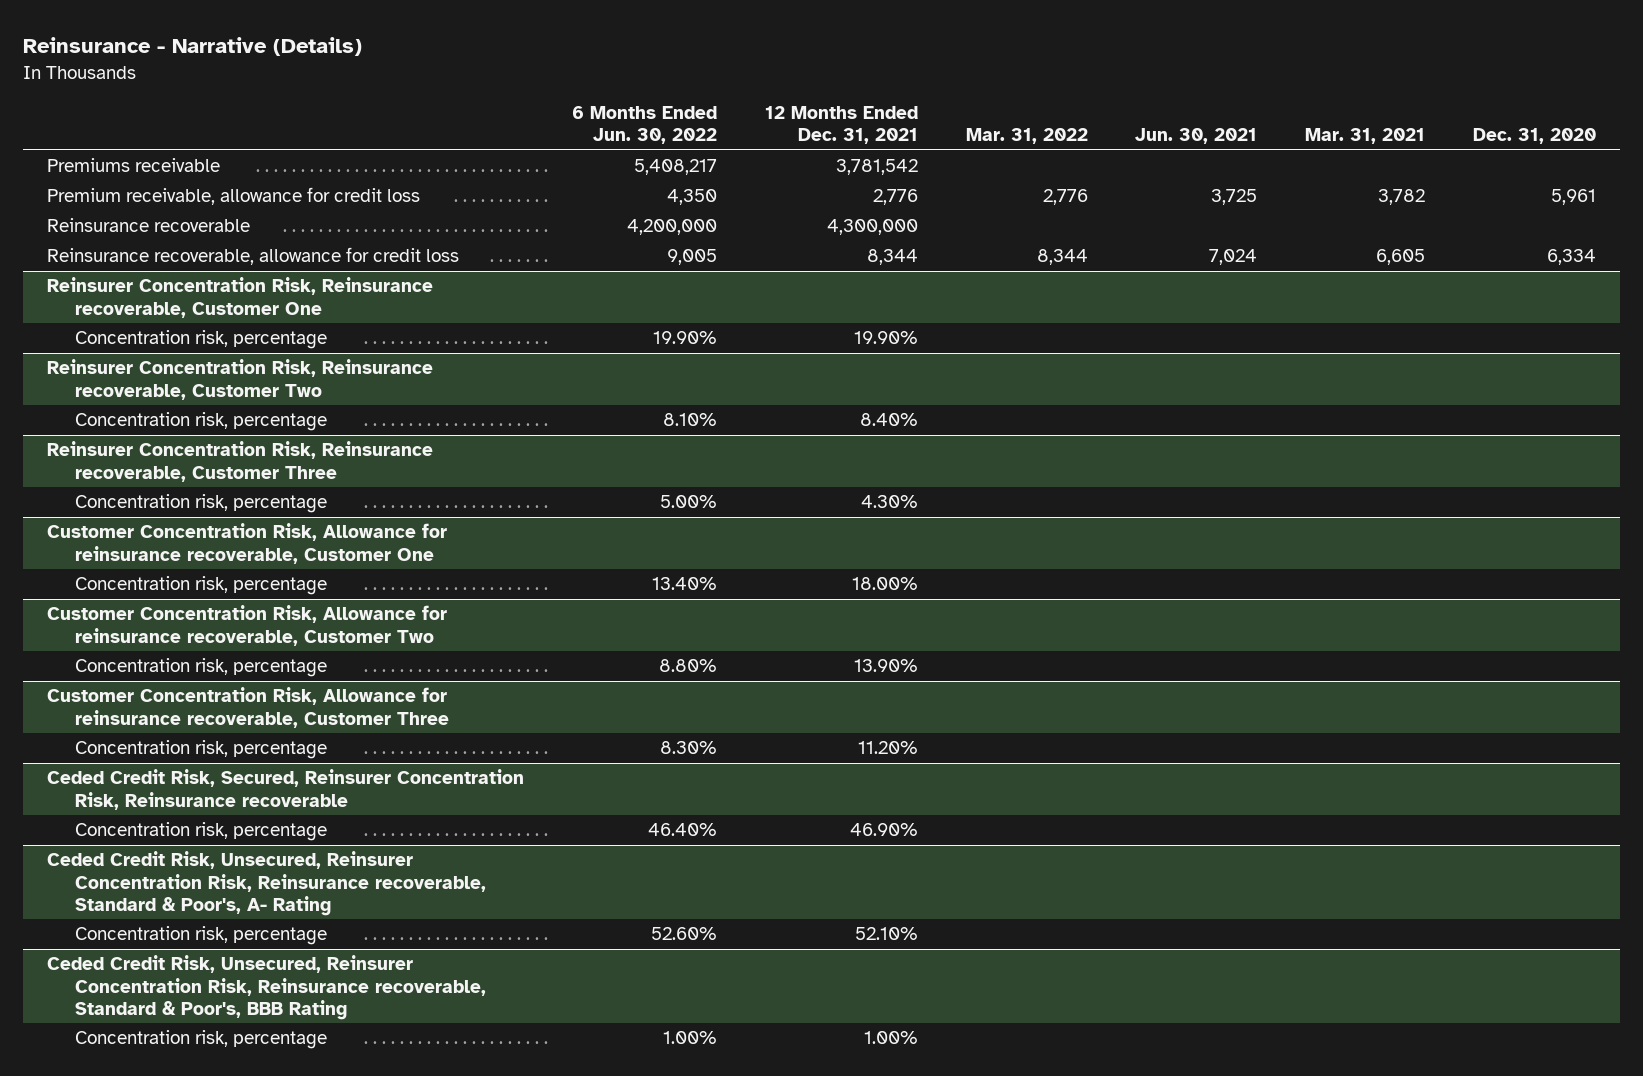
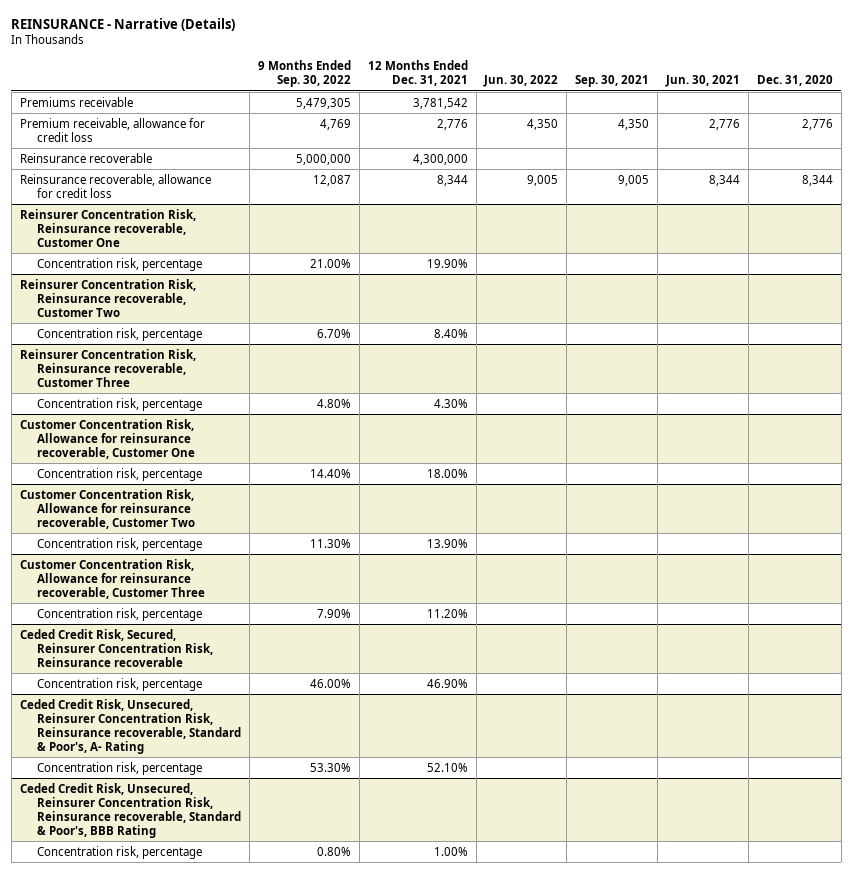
[23,36,363,56] Reinsurance - Narrative (Details) -> [11,18,236,32] REINSURANCE - Narrative (Details)
[572,106,718,145] 6 Months Ended Jun. 30, 2022 -> none
[965,128,1088,145] Mar. 31, 2022 -> none
[1305,128,1426,145] Mar. 31, 2021 -> none
none -> [257,60,351,88] 9 Months Ended Sep. 30, 2022
none -> [483,75,559,88] Jun. 30, 2022
none -> [575,75,650,88] Sep. 30, 2021
[1211,189,1258,206] 3,725 -> [708,118,740,130] 2,776
[1550,189,1596,206] 5,961 -> [801,118,833,130] 2,776
[1209,249,1258,266] 7,024 -> [708,174,740,186] 8,344
[1546,249,1596,266] 6,334 -> [801,174,833,186] 8,344

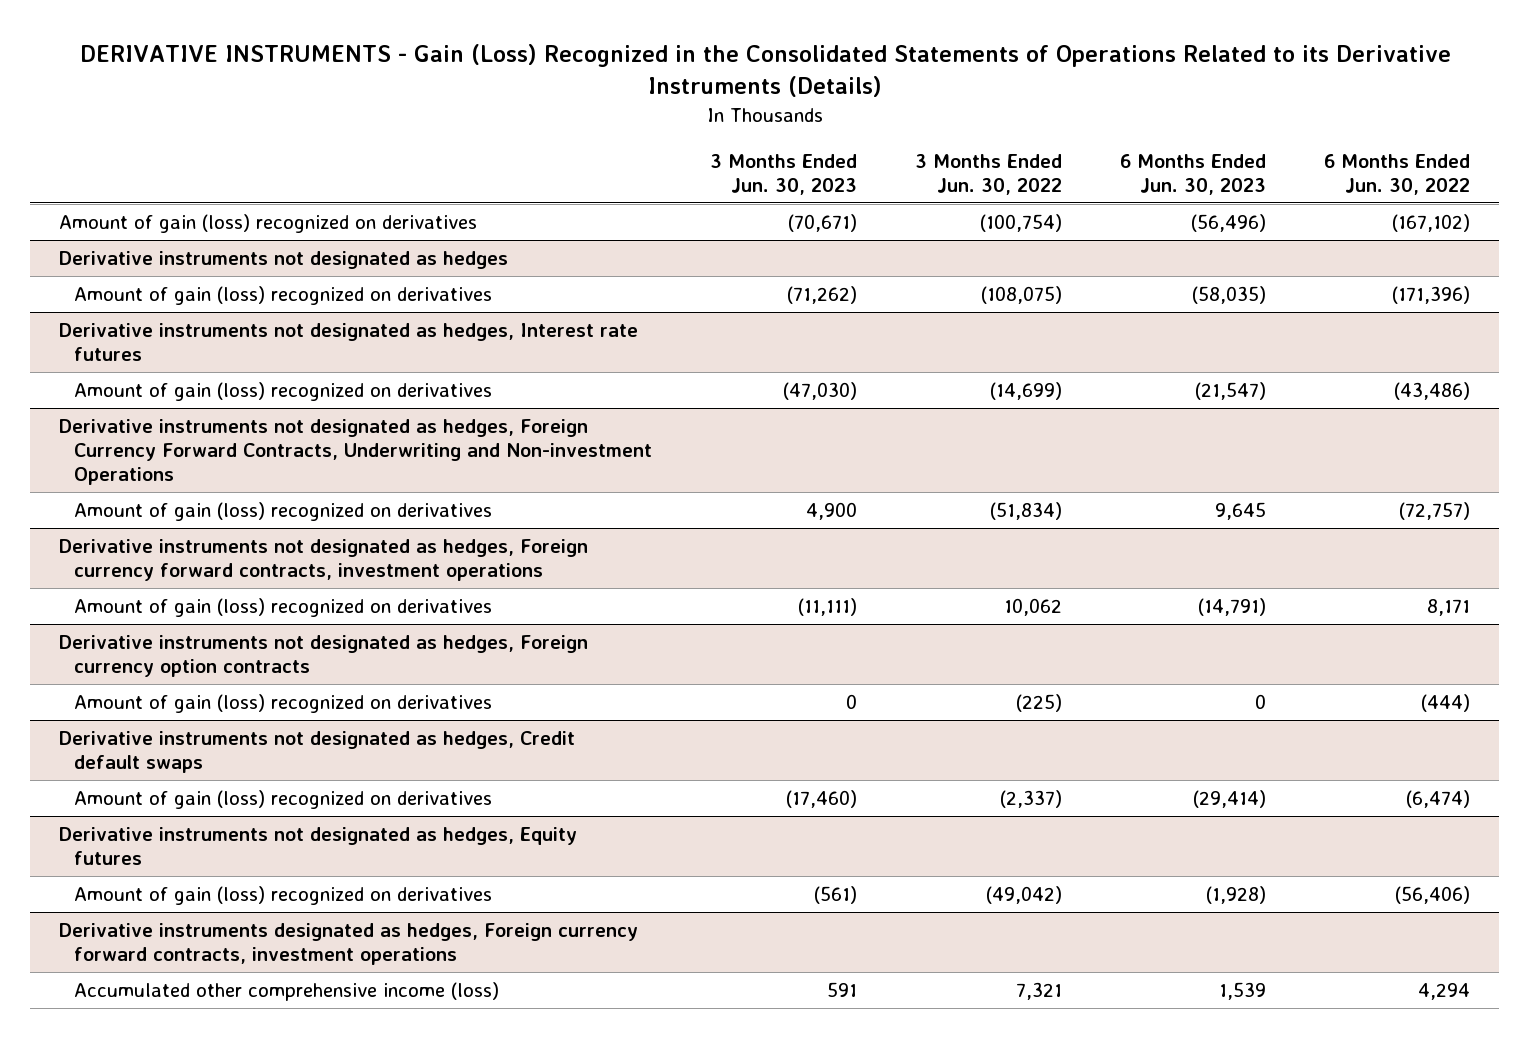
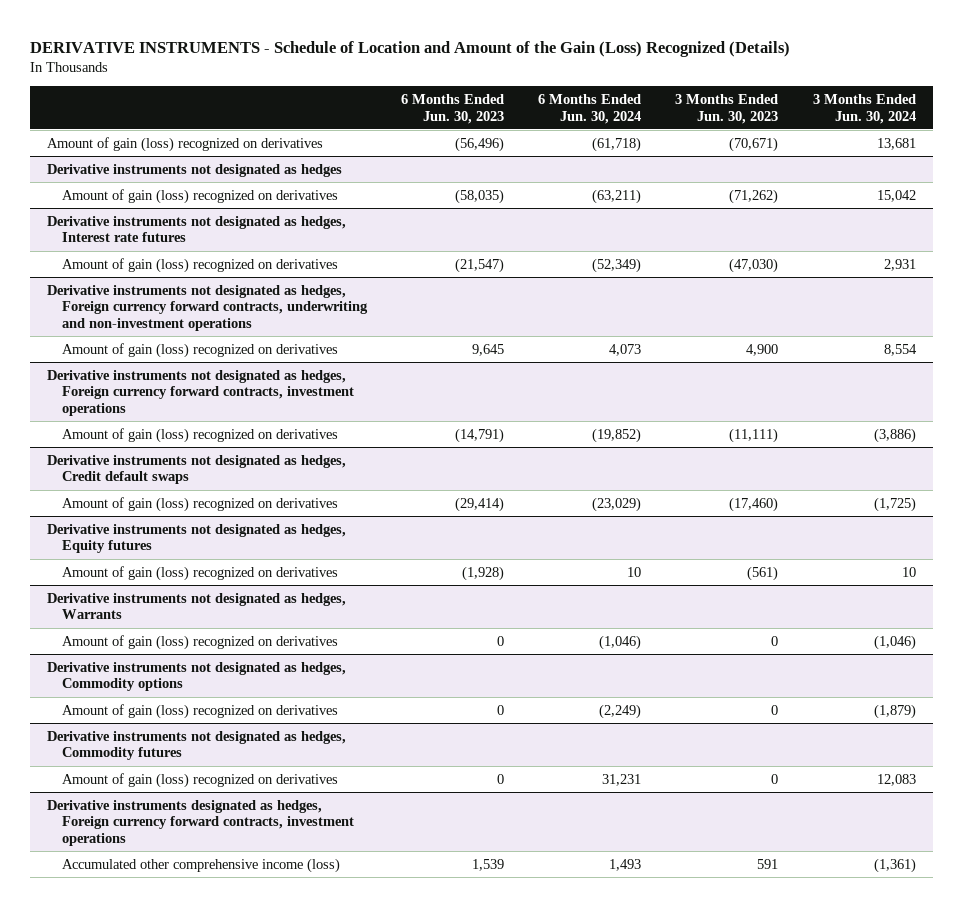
[79,43,1451,98] DERIVATIVE INSTRUMENTS - Gain (Loss) Recognized in the Consolidated Statements of Operations Related to its Derivative Instruments (Details) -> [30,40,791,57] DERIVATIVE INSTRUMENTS - Schedule of Location and Amount of the Gain (Loss) Recognized (Details)
[914,153,1062,195] 3 Months Ended Jun. 30, 2022 -> none
[1324,153,1471,195] 6 Months Ended Jun. 30, 2022 -> none
none -> [538,93,642,124] 6 Months Ended Jun. 30, 2024
none -> [812,93,916,124] 3 Months Ended Jun. 30, 2024
[58,419,652,486] Derivative instruments not designated as hedges, Foreign Currency Forward Contracts, Underwriting and Non-investment Operations -> [47,284,368,332] Derivative instruments not designated as hedges, Foreign currency forward contracts, underwriting and non-investment operations
[58,635,588,678] Derivative instruments not designated as hedges, Foreign currency option contracts -> none
[73,694,492,714] Amount of gain (loss) recognized on derivatives -> none
none -> [47,592,347,620] Derivative instruments not designated as hedges, Warrants
none -> [61,634,338,650] Amount of gain (loss) recognized on derivatives
none -> [47,661,347,692] Derivative instruments not designated as hedges, Commodity options
none -> [61,703,338,719] Amount of gain (loss) recognized on derivatives
none -> [47,730,347,761] Derivative instruments not designated as hedges, Commodity futures
none -> [61,772,338,788] Amount of gain (loss) recognized on derivatives

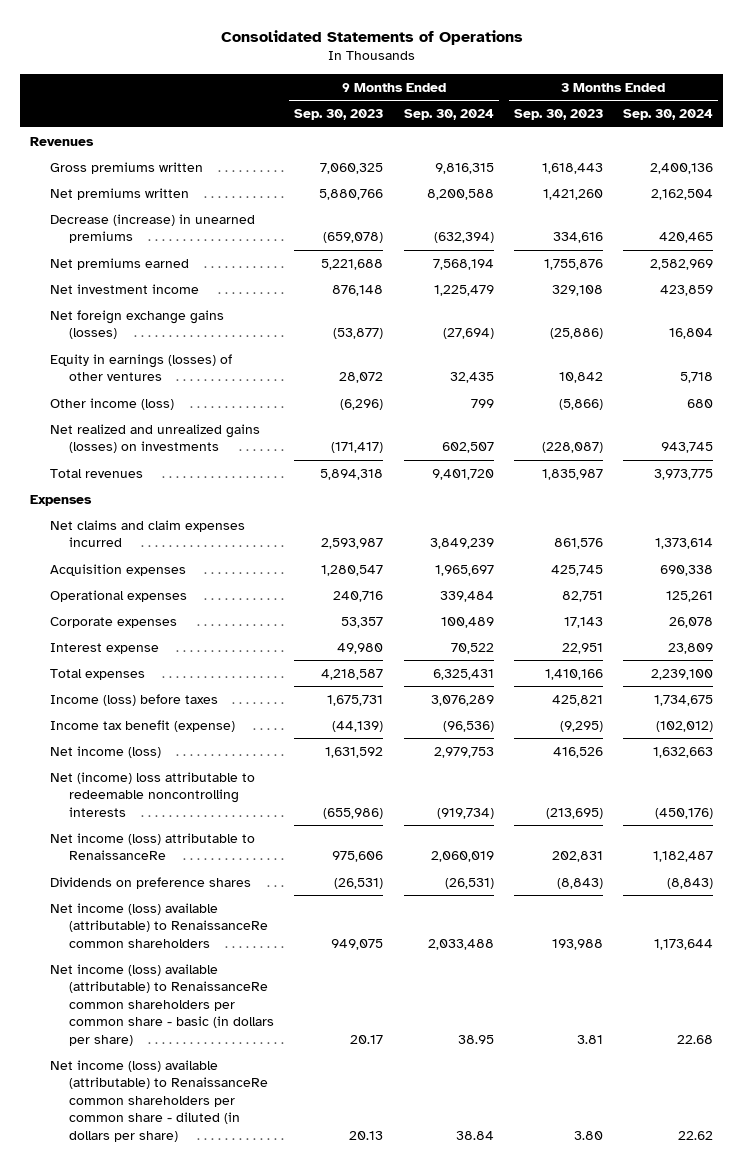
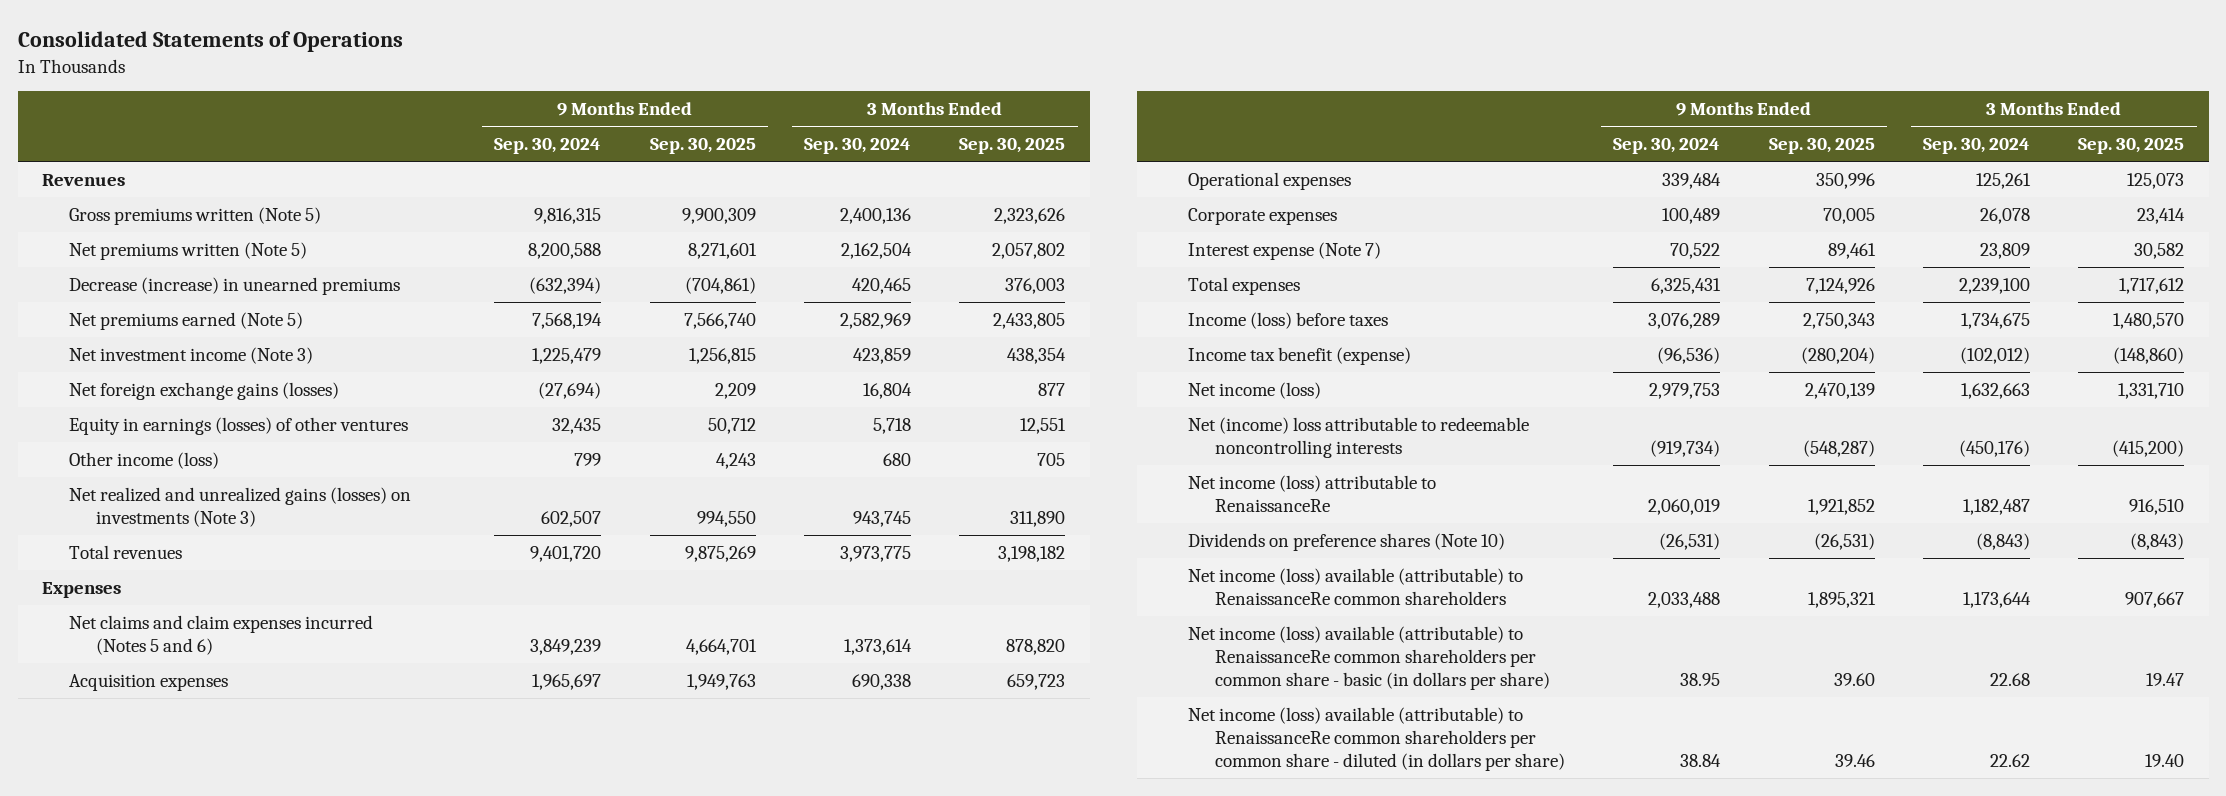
[294,109,384,121] Sep. 30, 2023 -> none
[513,109,603,121] Sep. 30, 2023 -> none
none -> [649,138,756,155] Sep. 30, 2025
none -> [959,138,1066,155] Sep. 30, 2025
[49,161,203,174] Gross premiums written -> [68,206,321,225] Gross premiums written (Note 5)
[49,187,189,200] Net premiums written -> [68,241,307,260] Net premiums written (Note 5)
[49,257,189,270] Net premiums earned -> [68,311,303,330] Net premiums earned (Note 5)
[49,283,199,294] Net investment income -> [68,346,313,364] Net investment income (Note 3)
[49,423,260,454] Net realized and unrealized gains (losses) on investments -> [68,486,411,528] Net realized and unrealized gains (losses) on investments (Note 3)
[49,519,245,548] Net claims and claim expenses incurred -> [68,614,373,656] Net claims and claim expenses incurred (Notes 5 and 6)
[49,642,159,654] Interest expense -> [1188,241,1382,260] Interest expense (Note 7)
[49,876,251,889] Dividends on preference shares -> [1188,532,1506,551] Dividends on preference shares (Note 10)

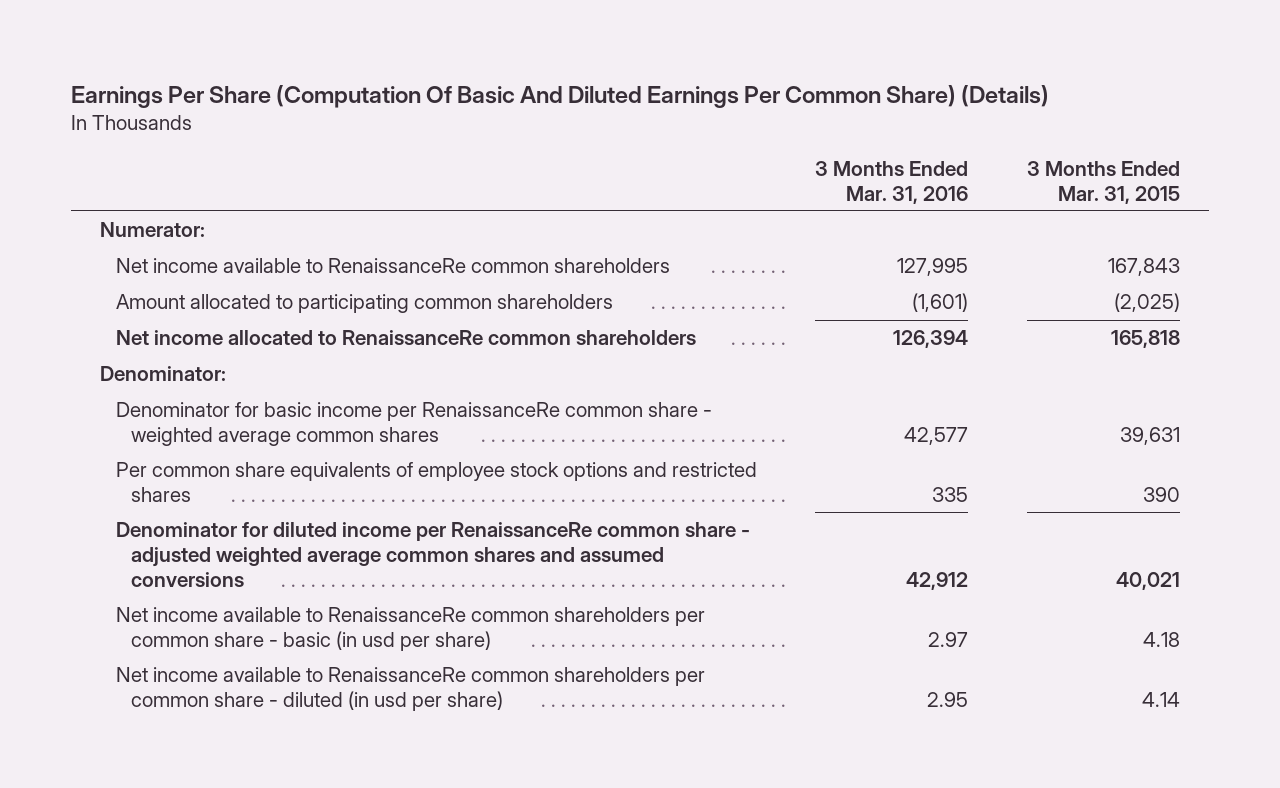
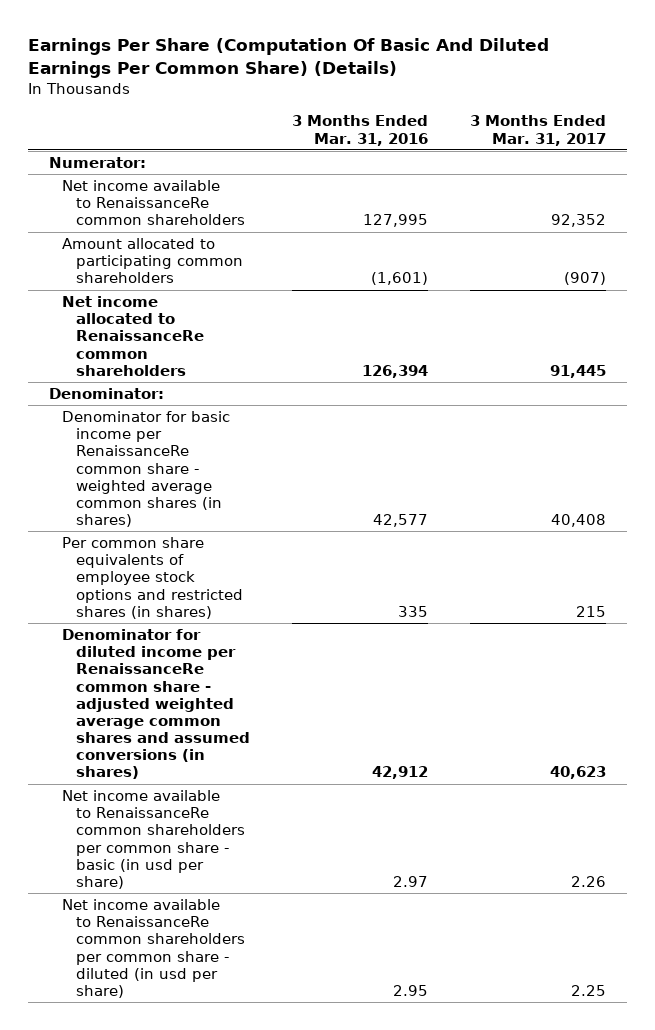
[1026,160,1180,204] 3 Months Ended Mar. 31, 2015 -> none
none -> [470,115,607,146] 3 Months Ended Mar. 31, 2017
[115,402,712,447] Denominator for basic income per RenaissanceRe common share - weighted average common shares -> [62,411,231,528] Denominator for basic income per RenaissanceRe common share - weighted average common shares (in shares)
[115,462,757,503] Per common share equivalents of employee stock options and restricted shares -> [62,537,243,619] Per common share equivalents of employee stock options and restricted shares (in shares)
[115,522,750,587] Denominator for diluted income per RenaissanceRe common share - adjusted weighted average common shares and assumed conversions -> [62,629,250,780] Denominator for diluted income per RenaissanceRe common share - adjusted weighted average common shares and assumed conversions (in shares)

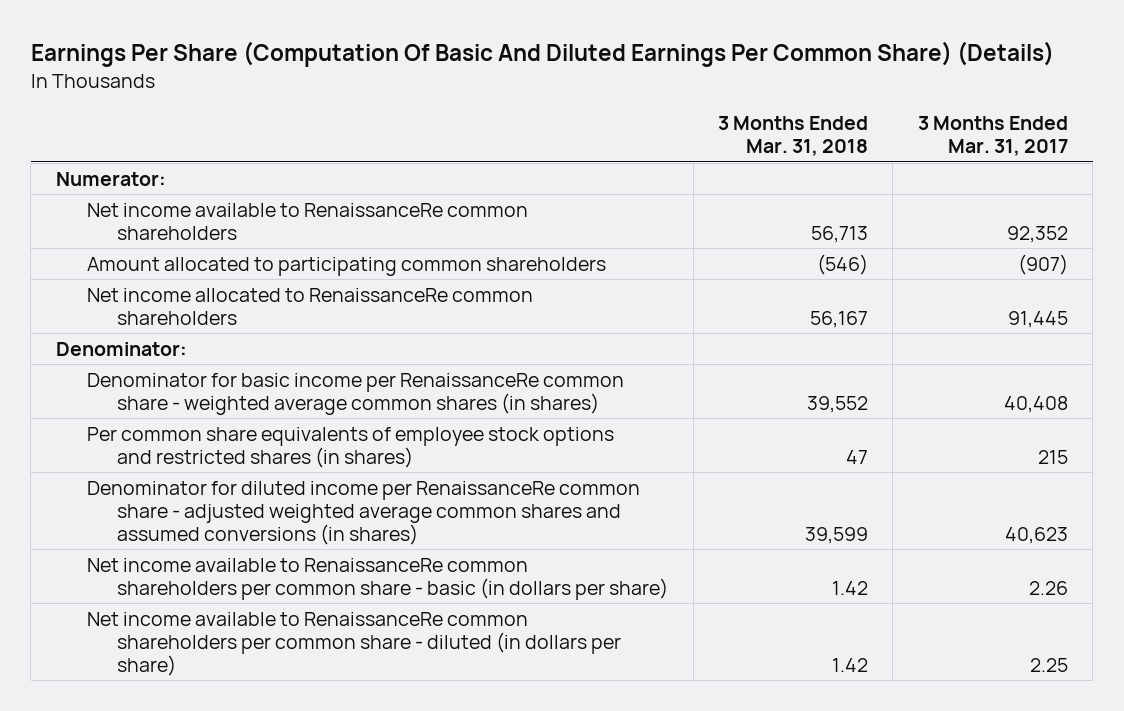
[291,115,428,146] 3 Months Ended Mar. 31, 2016 -> none
none -> [718,116,869,157] 3 Months Ended Mar. 31, 2018
[62,790,245,889] Net income available to RenaissanceRe common shareholders per common share - basic (in usd per share) -> [86,557,669,600] Net income available to RenaissanceRe common shareholders per common share - basic (in dollars per share)
[62,899,245,998] Net income available to RenaissanceRe common shareholders per common share - diluted (in usd per share) -> [86,611,622,676] Net income available to RenaissanceRe common shareholders per common share - diluted (in dollars per share)

